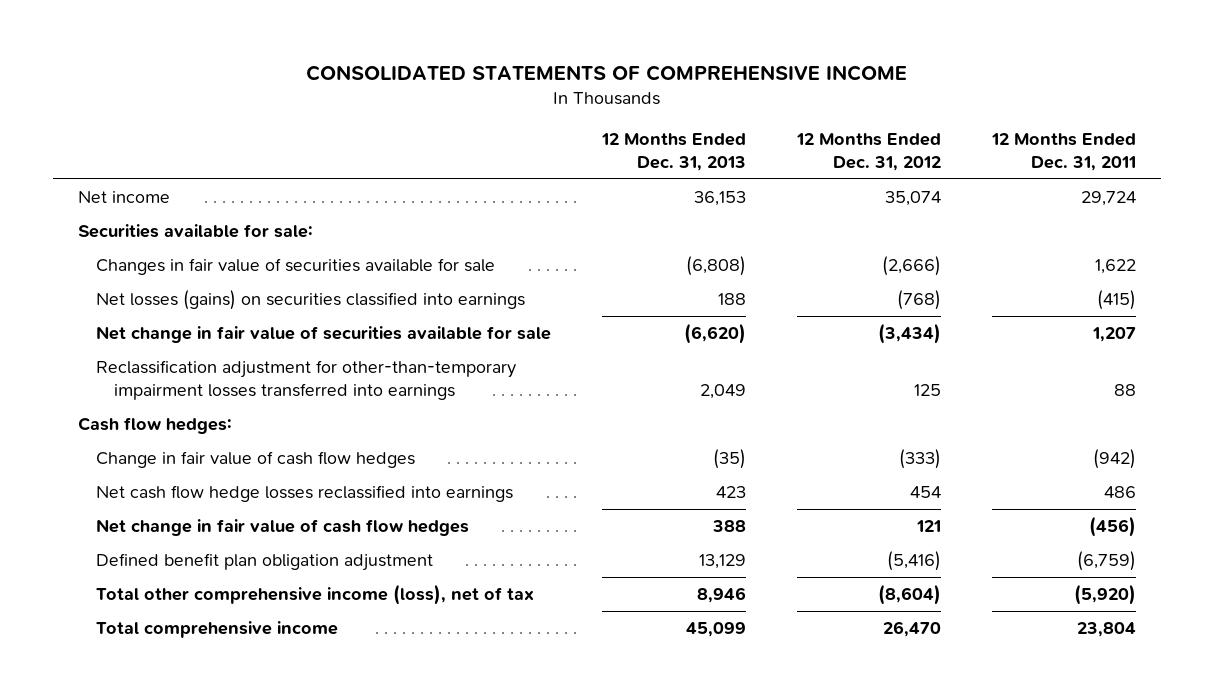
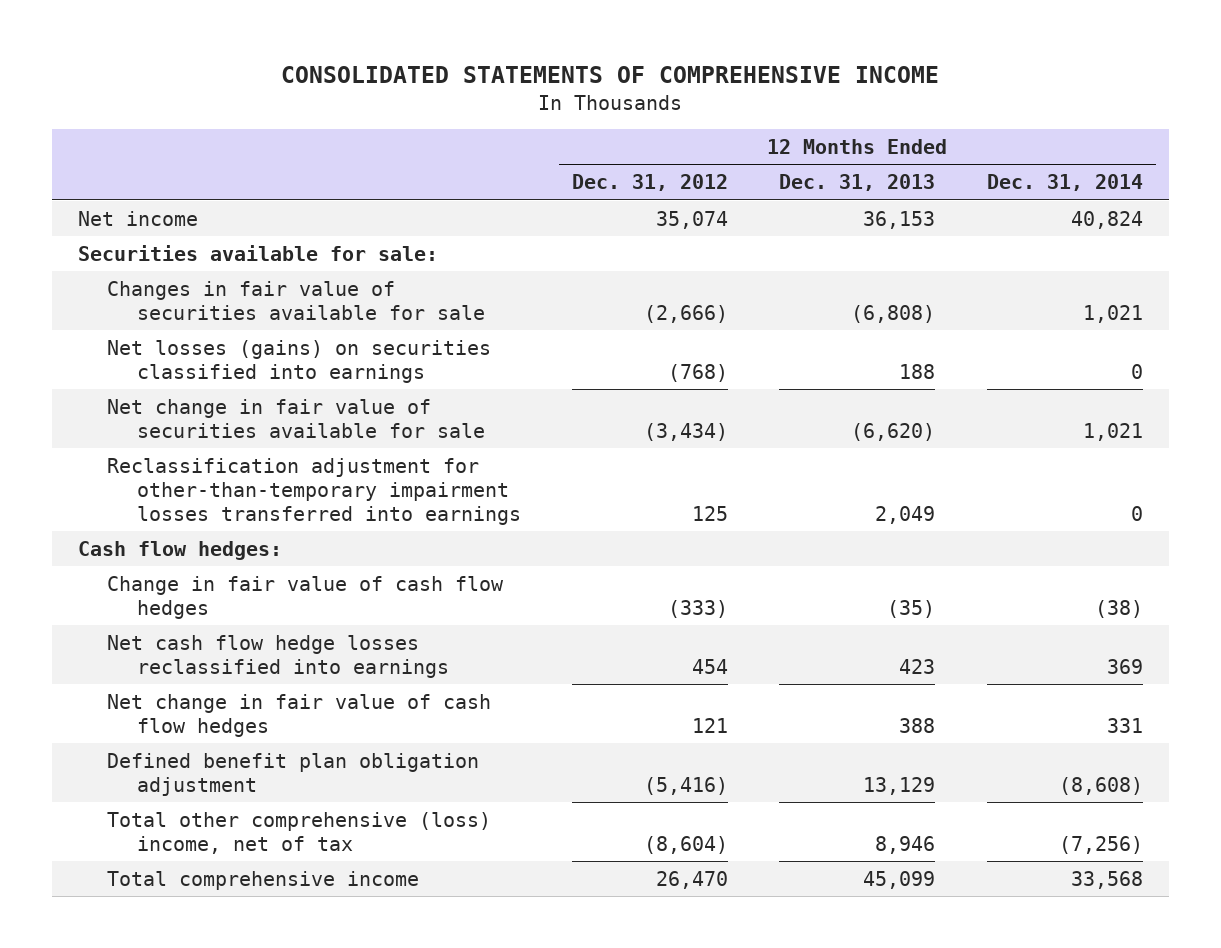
[990,133,1136,171] 12 Months Ended Dec. 31, 2011 -> none
none -> [986,174,1143,192] Dec. 31, 2014
[96,584,535,606] Total other comprehensive income (loss), net of tax -> [107,811,492,854] Total other comprehensive (loss) income, net of tax

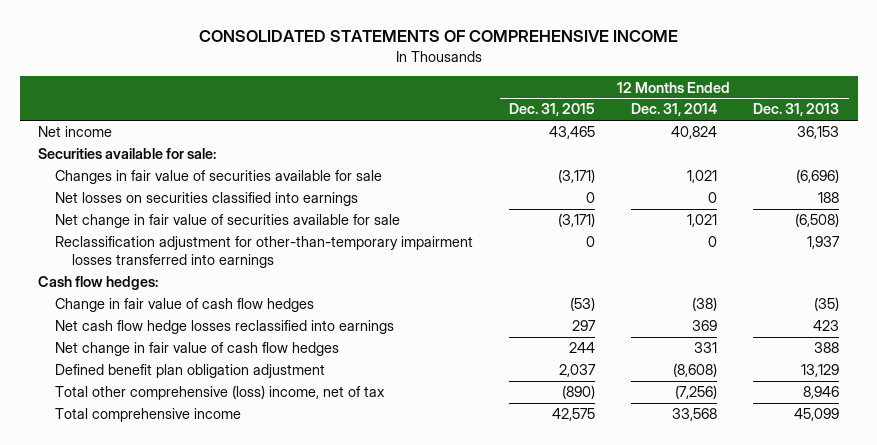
[572,174,729,192] Dec. 31, 2012 -> none
none -> [509,103,596,117] Dec. 31, 2015
[851,304,936,323] (6,808) -> [796,169,840,184] (6,696)
[107,339,492,383] Net losses (gains) on securities classified into earnings -> [55,192,359,207] Net losses on securities classified into earnings
[851,422,936,441] (6,620) -> [795,213,840,228] (6,508)
[875,505,936,524] 2,049 -> [807,236,841,250] 1,937

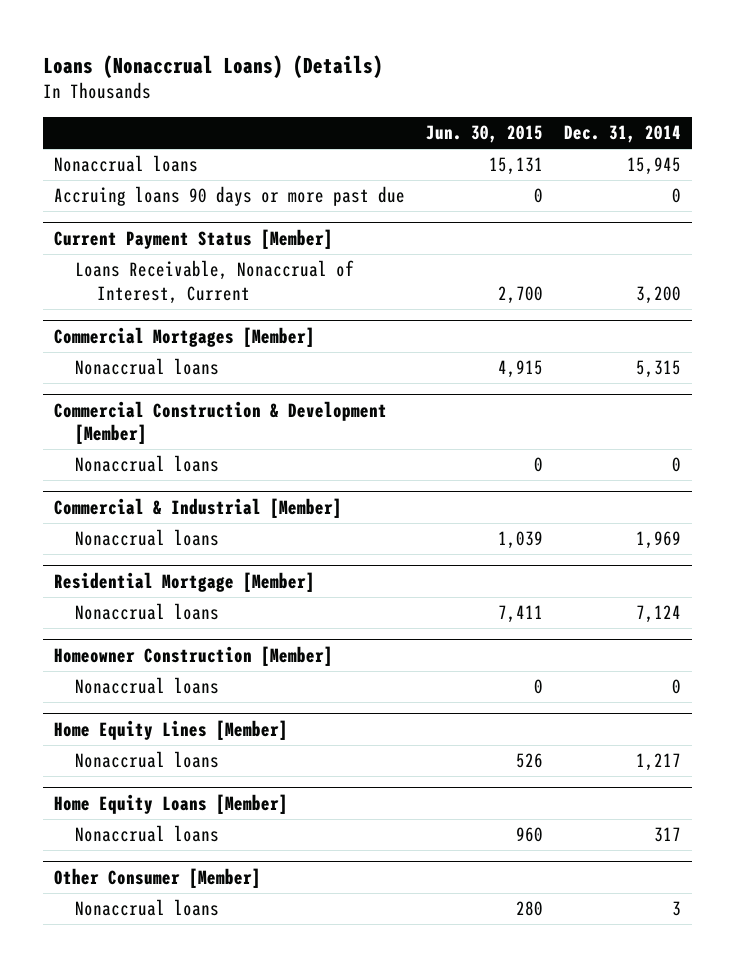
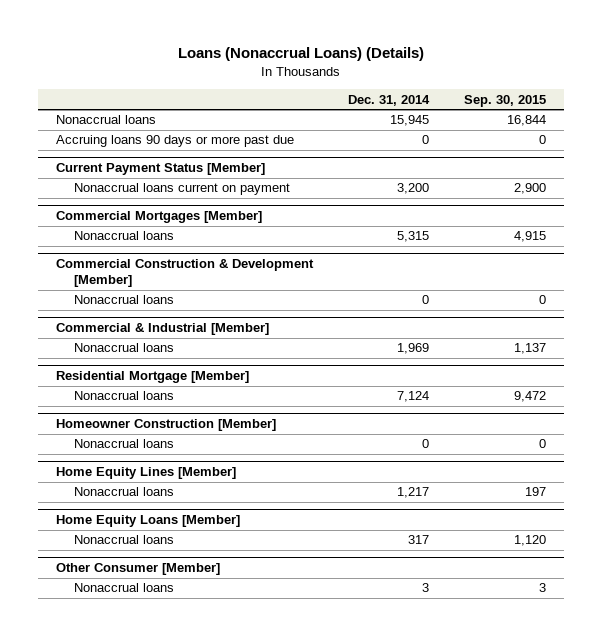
[426,125,544,144] Jun. 30, 2015 -> none
none -> [464,94,547,107] Sep. 30, 2015
[75,260,355,304] Loans Receivable, Nonaccrual of Interest, Current -> [74,183,291,196] Nonaccrual loans current on payment

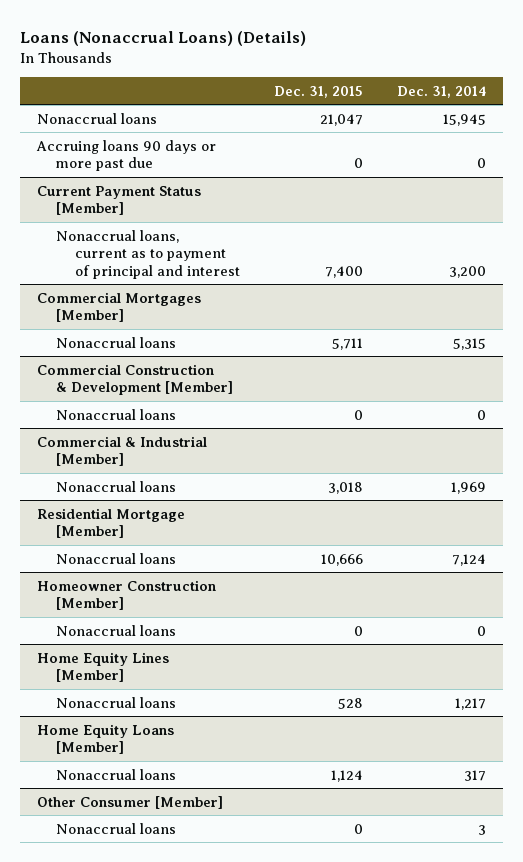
[464,94,547,107] Sep. 30, 2015 -> none
none -> [274,85,364,98] Dec. 31, 2015
[74,183,291,196] Nonaccrual loans current on payment -> [56,229,241,279] Nonaccrual loans, current as to payment of principal and interest

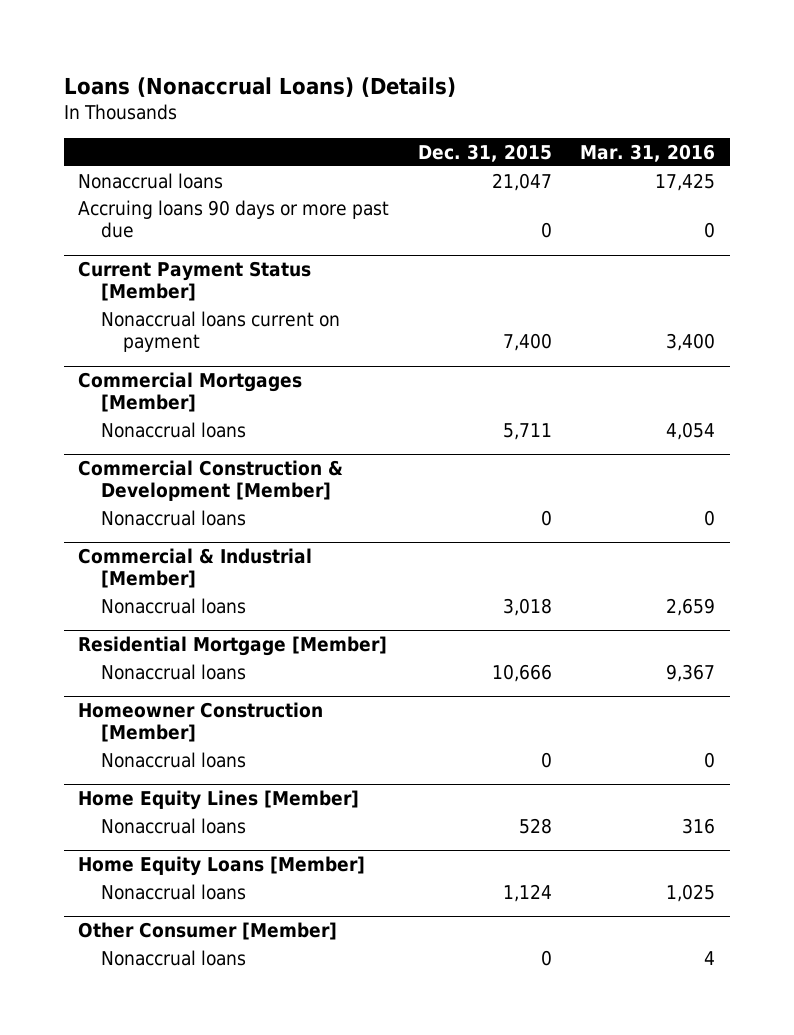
[396,85,486,98] Dec. 31, 2014 -> none
none -> [580,144,716,163] Mar. 31, 2016
[56,229,241,279] Nonaccrual loans, current as to payment of principal and interest -> [100,310,340,353] Nonaccrual loans current on payment

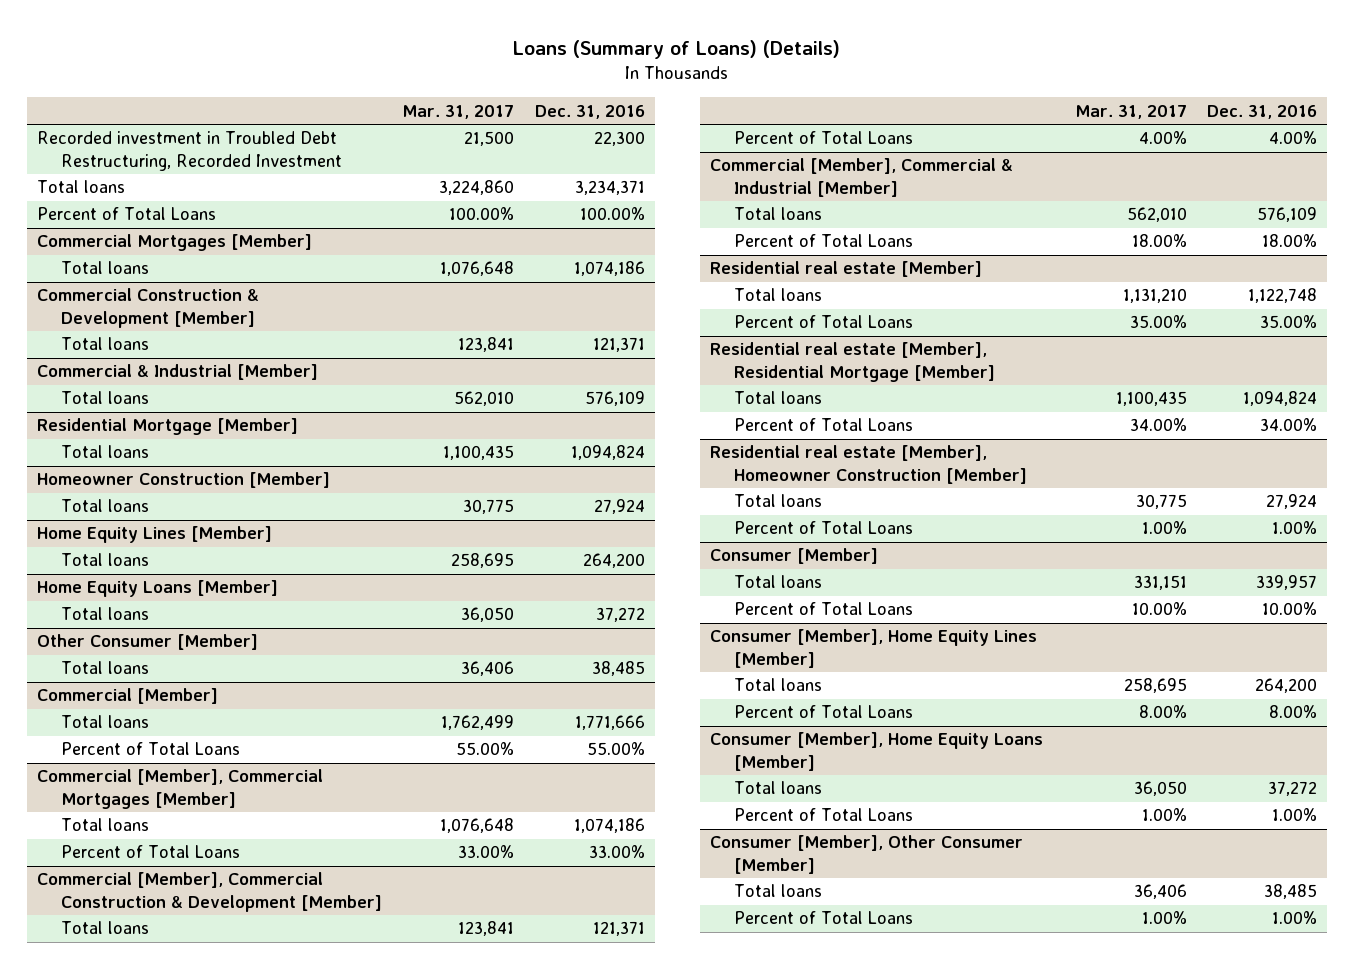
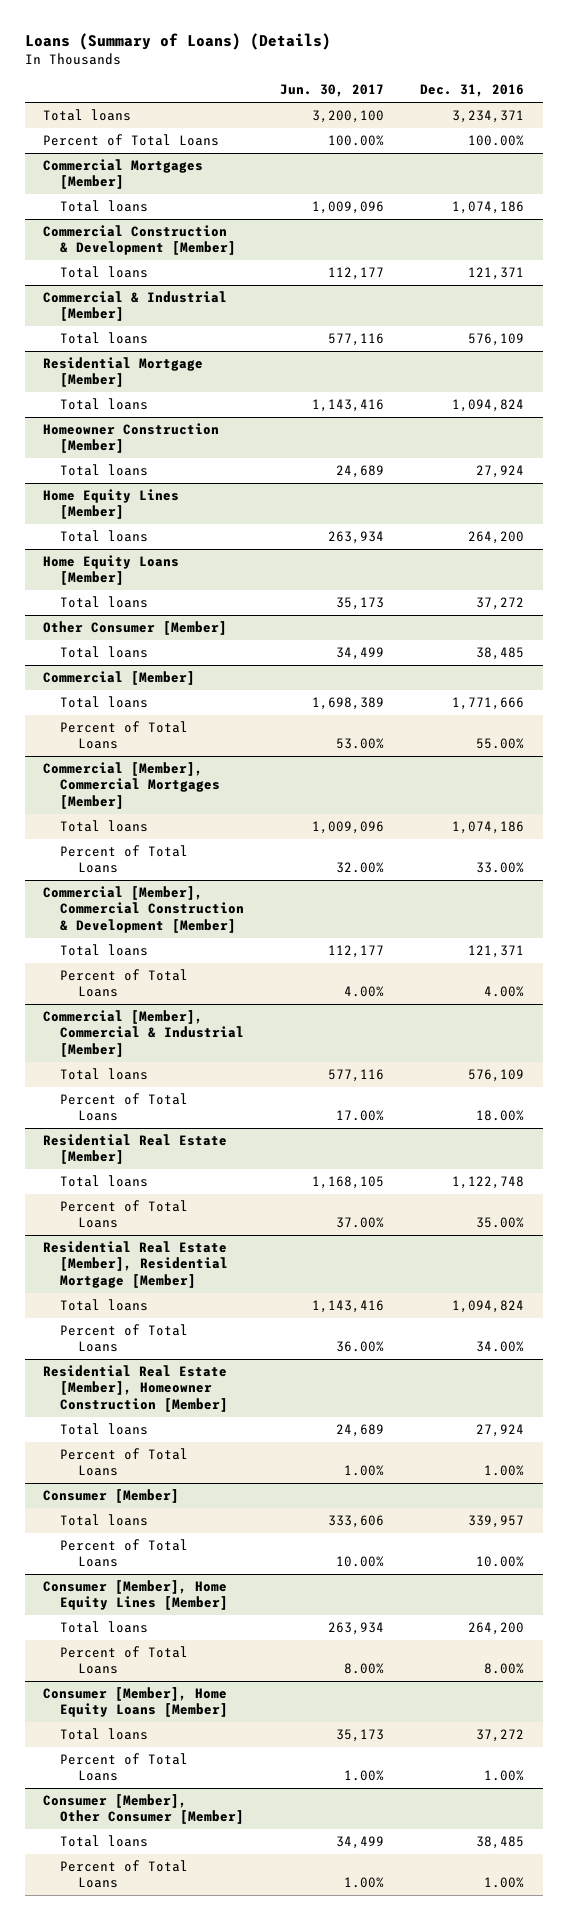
[402,104,515,119] Mar. 31, 2017 -> none
none -> [280,84,385,98] Jun. 30, 2017
[37,131,343,171] Recorded investment in Troubled Debt Restructuring, Recorded Investment -> none
[709,261,982,278] Residential real estate [Member] -> [42,1134,227,1165] Residential Real Estate [Member]
[709,342,995,382] Residential real estate [Member], Residential Mortgage [Member] -> [42,1241,229,1288] Residential Real Estate [Member], Residential Mortgage [Member]
[709,445,1027,484] Residential real estate [Member], Homeowner Construction [Member] -> [42,1365,229,1412] Residential Real Estate [Member], Homeowner Construction [Member]

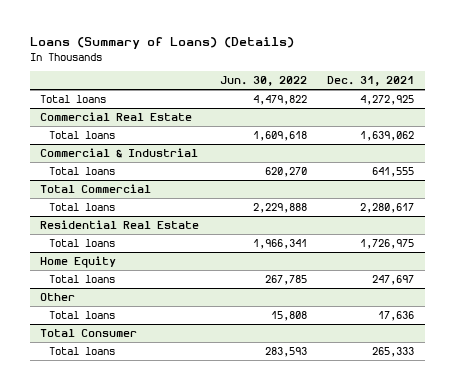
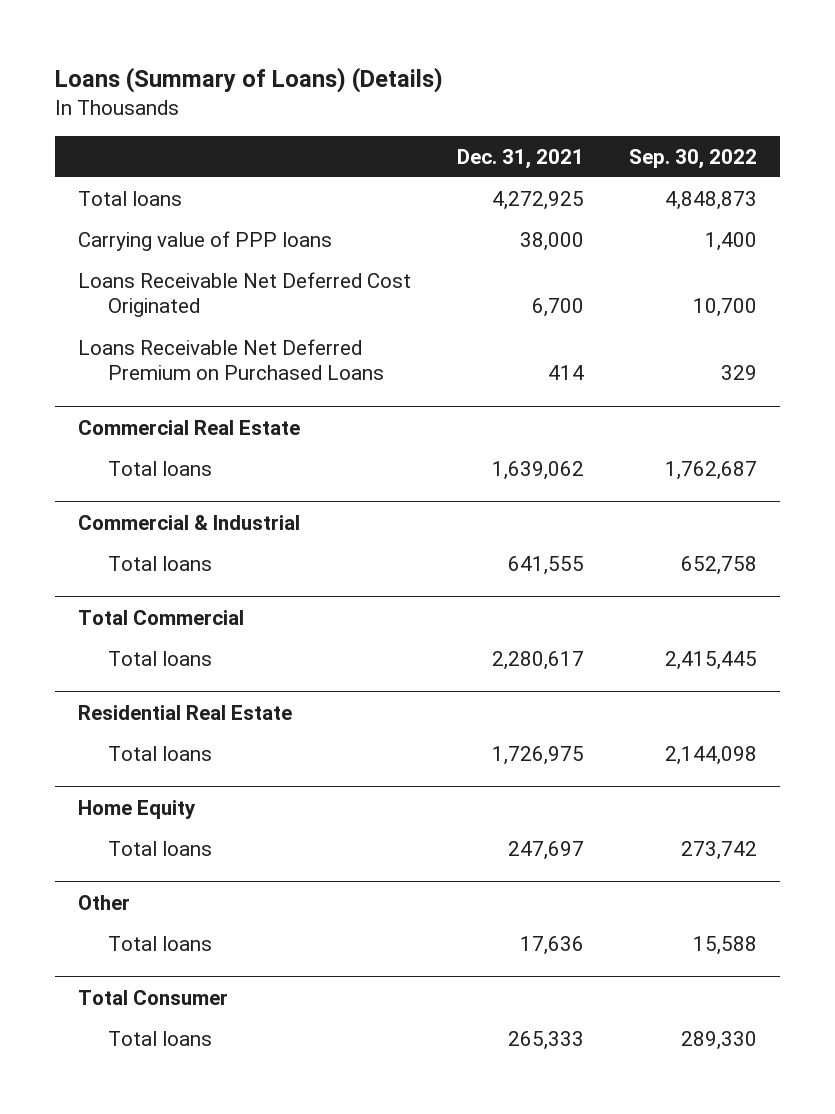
[219,76,307,87] Jun. 30, 2022 -> none
none -> [629,148,758,169] Sep. 30, 2022
none -> [77,230,332,251] Carrying value of PPP loans
none -> [77,271,411,318] Loans Receivable Net Deferred Cost Originated
none -> [77,338,385,381] Loans Receivable Net Deferred Premium on Purchased Loans

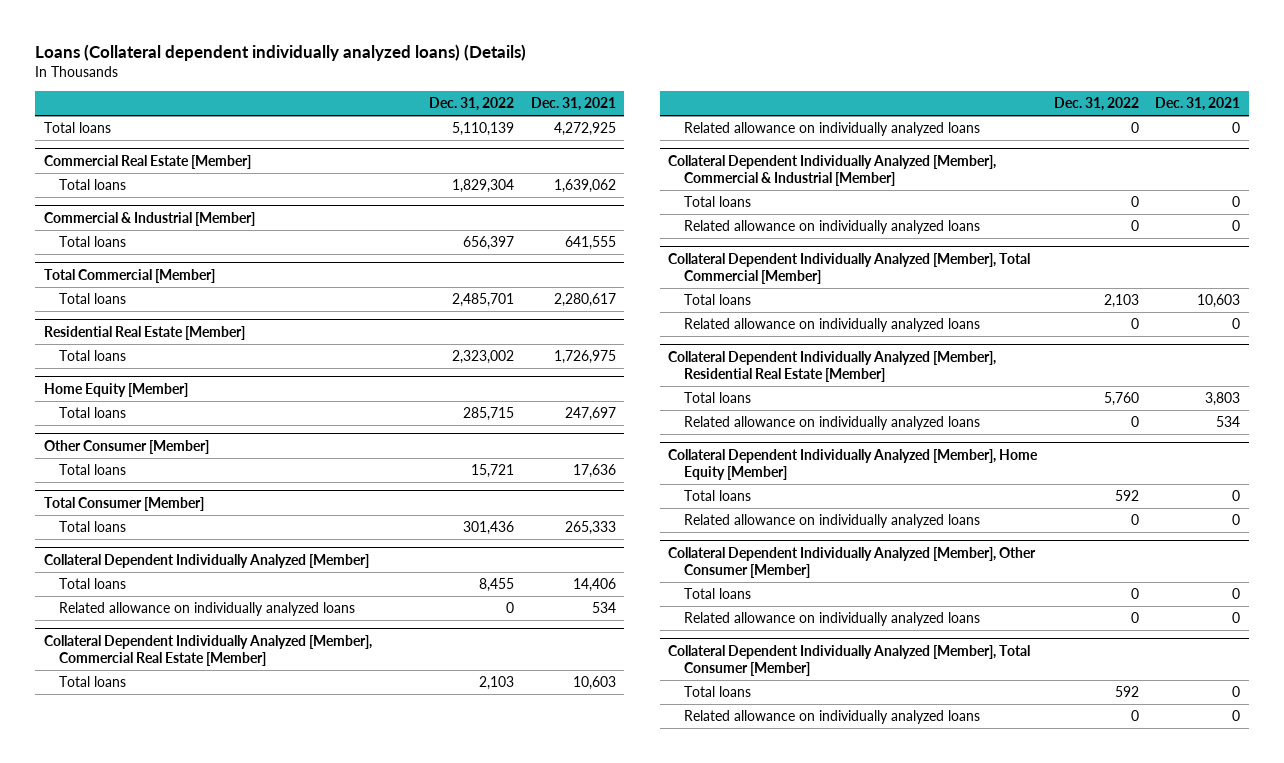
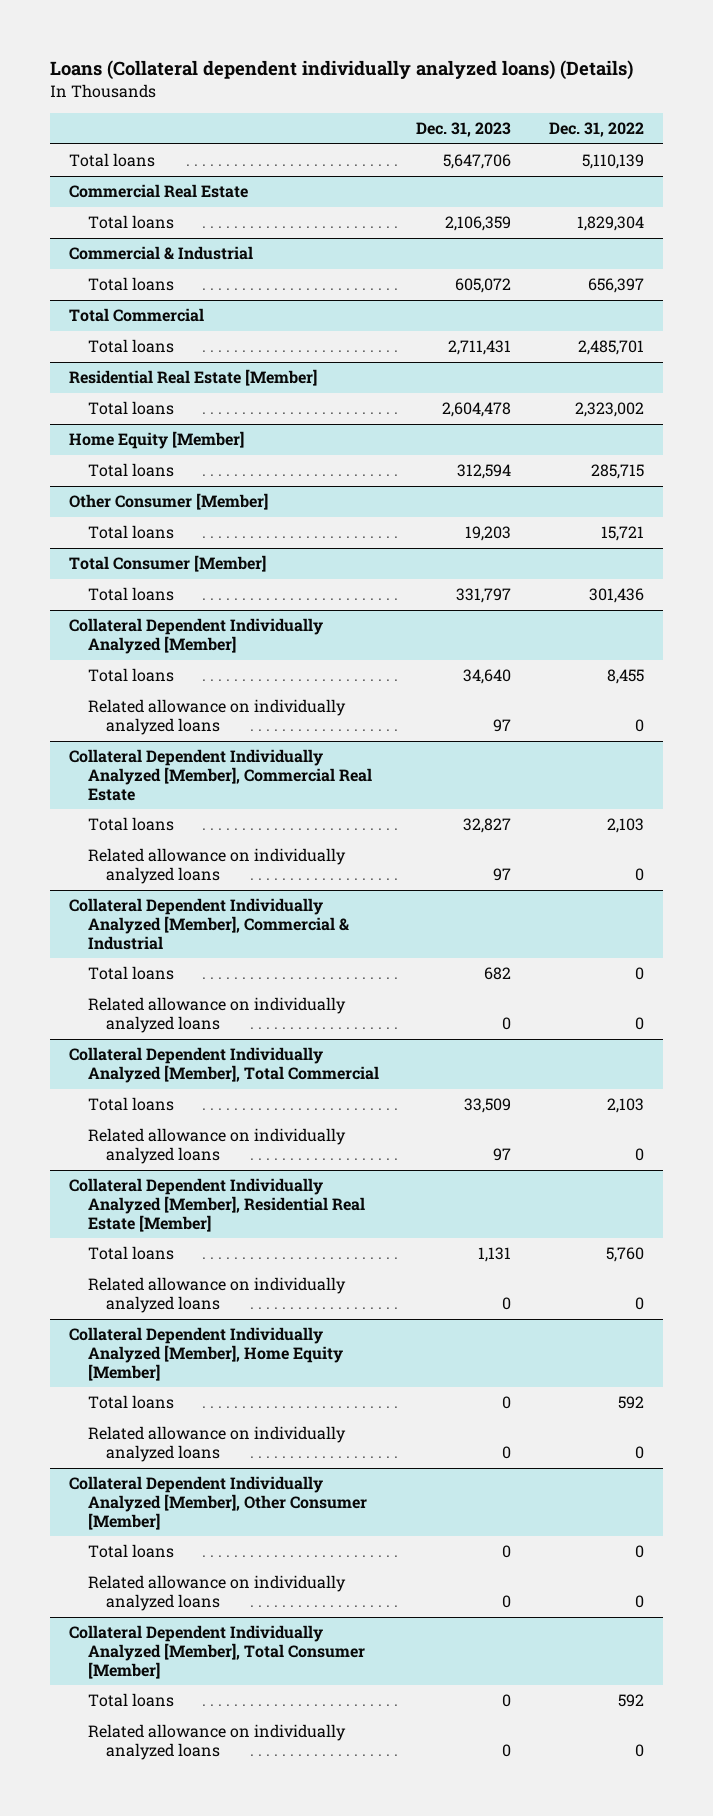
[530,97,616,112] Dec. 31, 2021 -> none
none -> [416,122,512,138] Dec. 31, 2023
[43,154,251,169] Commercial Real Estate [Member] -> [69,184,249,199] Commercial Real Estate
[43,211,255,226] Commercial & Industrial [Member] -> [69,246,254,261] Commercial & Industrial
[43,268,215,283] Total Commercial [Member] -> [69,308,205,323] Total Commercial
[43,634,372,666] Collateral Dependent Individually Analyzed [Member], Commercial Real Estate [Member] -> [69,749,372,801] Collateral Dependent Individually Analyzed [Member], Commercial Real Estate
[668,154,997,186] Collateral Dependent Individually Analyzed [Member], Commercial & Industrial [Member] -> [69,898,350,950] Collateral Dependent Individually Analyzed [Member], Commercial & Industrial
[668,252,1031,284] Collateral Dependent Individually Analyzed [Member], Total Commercial [Member] -> [69,1047,379,1084] Collateral Dependent Individually Analyzed [Member], Total Commercial

